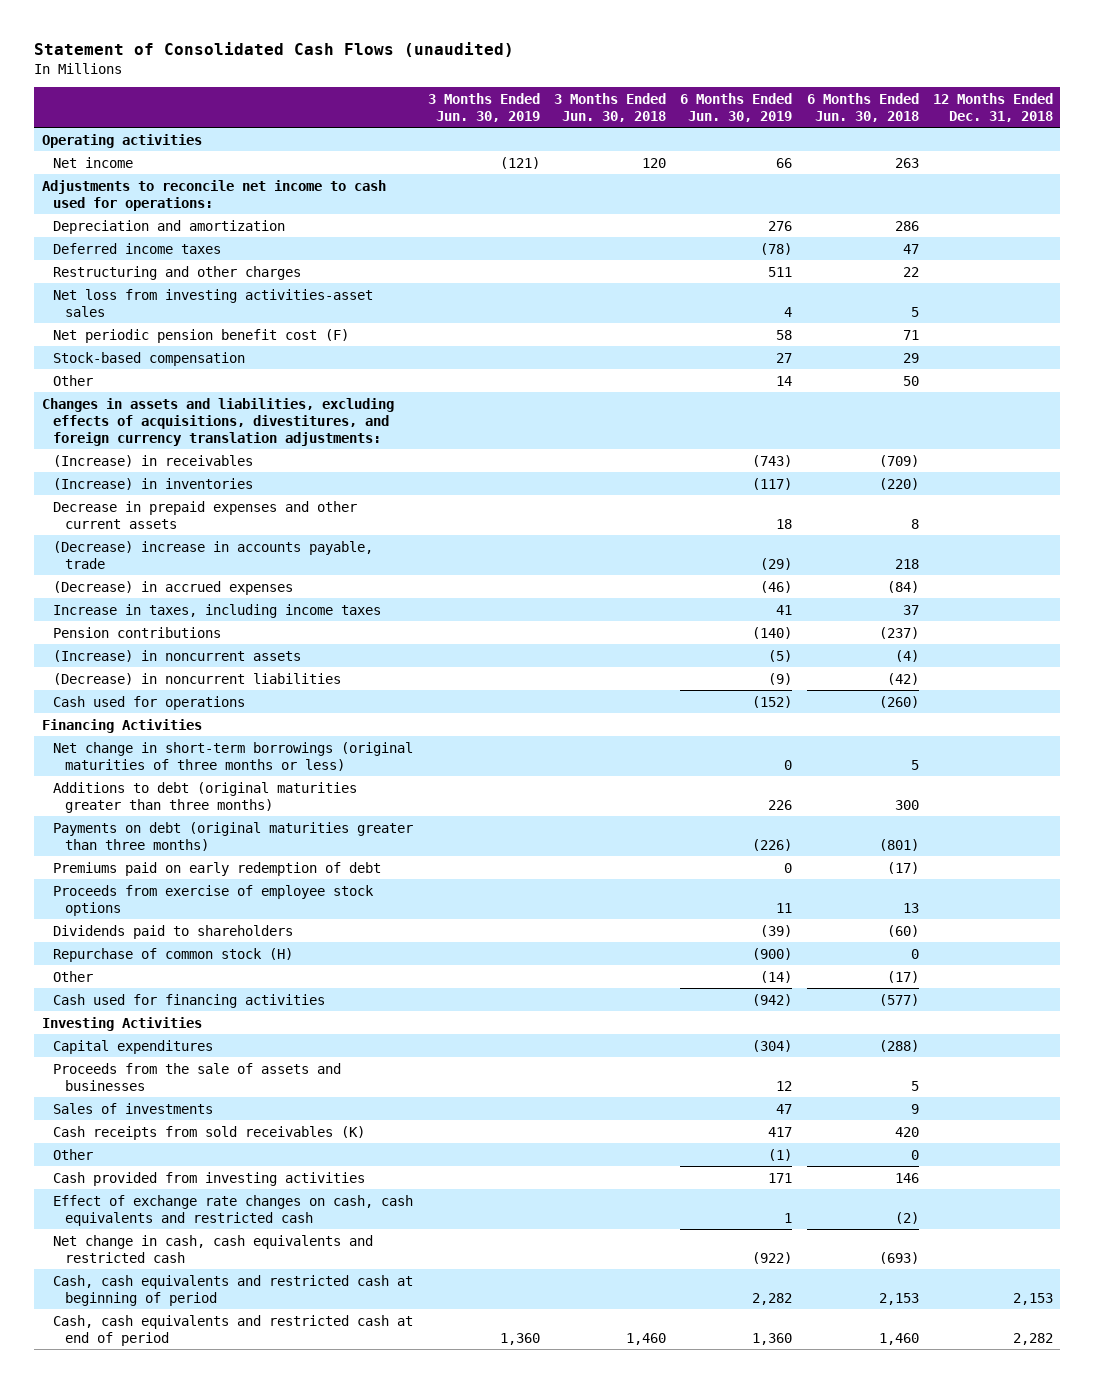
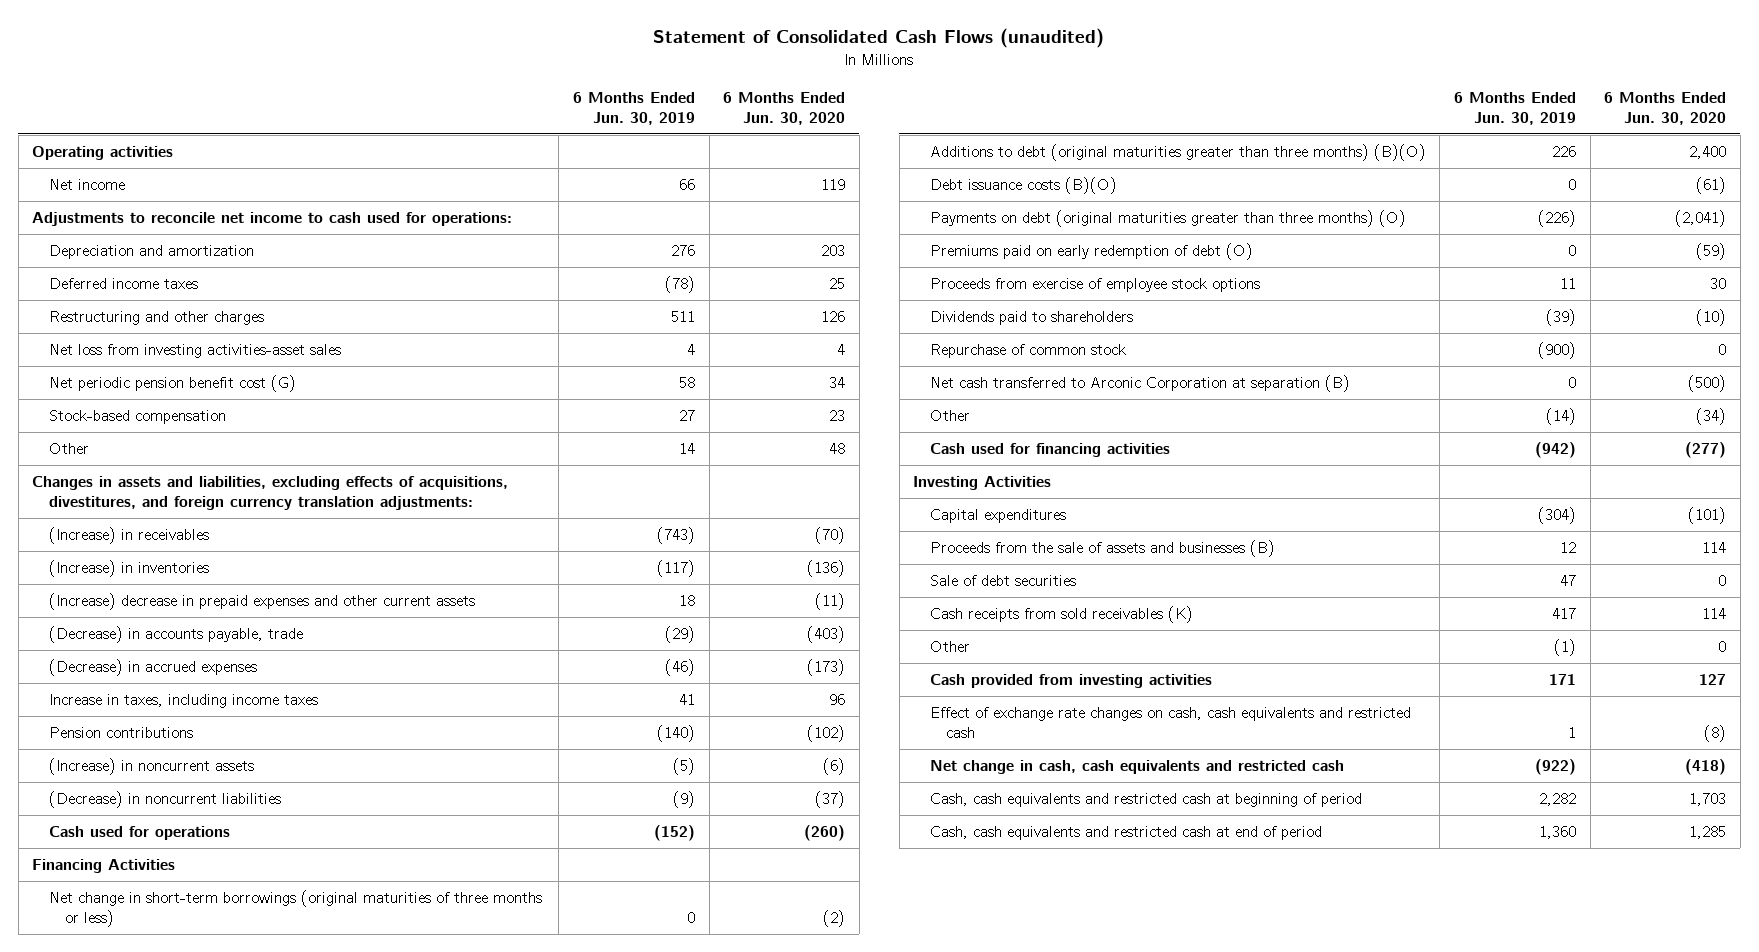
[427,92,540,122] 3 Months Ended Jun. 30, 2019 -> none
[553,92,666,122] 3 Months Ended Jun. 30, 2018 -> none
[806,92,919,122] 6 Months Ended Jun. 30, 2018 -> none
[932,92,1053,122] 12 Months Ended Dec. 31, 2018 -> none
none -> [723,91,846,125] 6 Months Ended Jun. 30, 2020
[53,328,350,343] Net periodic pension benefit cost (F) -> [48,374,296,392] Net periodic pension benefit cost (G)
[53,500,358,529] Decrease in prepaid expenses and other current assets -> [48,592,475,610] (Increase) decrease in prepaid expenses and other current assets
[53,540,374,569] (Decrease) increase in accounts payable, trade -> [48,625,303,643] (Decrease) in accounts payable, trade
[53,781,358,813] Additions to debt (original maturities greater than three months) -> [929,143,1426,161] Additions to debt (original maturities greater than three months) (B)(O)
none -> [929,176,1117,194] Debt issuance costs (B)(O)
[53,821,414,851] Payments on debt (original maturities greater than three months) -> [929,209,1406,227] Payments on debt (original maturities greater than three months) (O)
[53,861,382,876] Premiums paid on early redemption of debt -> [929,242,1253,260] Premiums paid on early redemption of debt (O)
[53,947,294,962] Repurchase of common stock (H) -> [929,343,1126,358] Repurchase of common stock
none -> [929,374,1350,392] Net cash transferred to Arconic Corporation at separation (B)
[53,1102,214,1114] Sales of investments -> none
[53,1062,342,1091] Proceeds from the sale of assets and businesses -> [929,539,1275,557] Proceeds from the sale of assets and businesses (B)
none -> [929,574,1076,586] Sale of debt securities

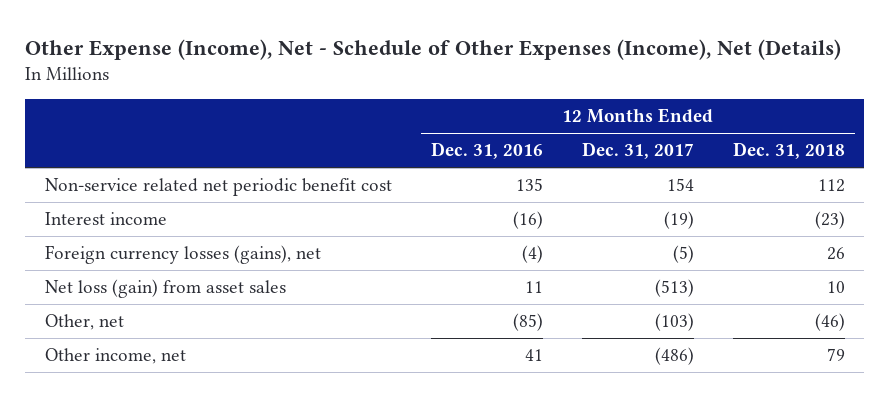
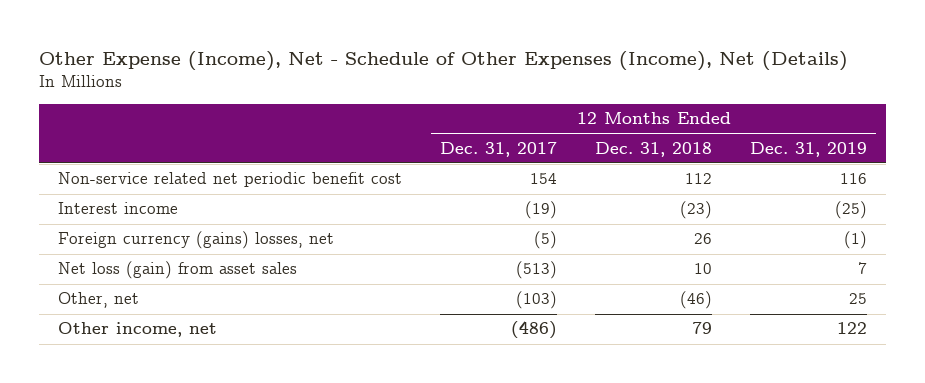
[430,142,543,160] Dec. 31, 2016 -> none
none -> [749,141,867,157] Dec. 31, 2019
[44,245,321,265] Foreign currency losses (gains), net -> [58,231,335,250] Foreign currency (gains) losses, net

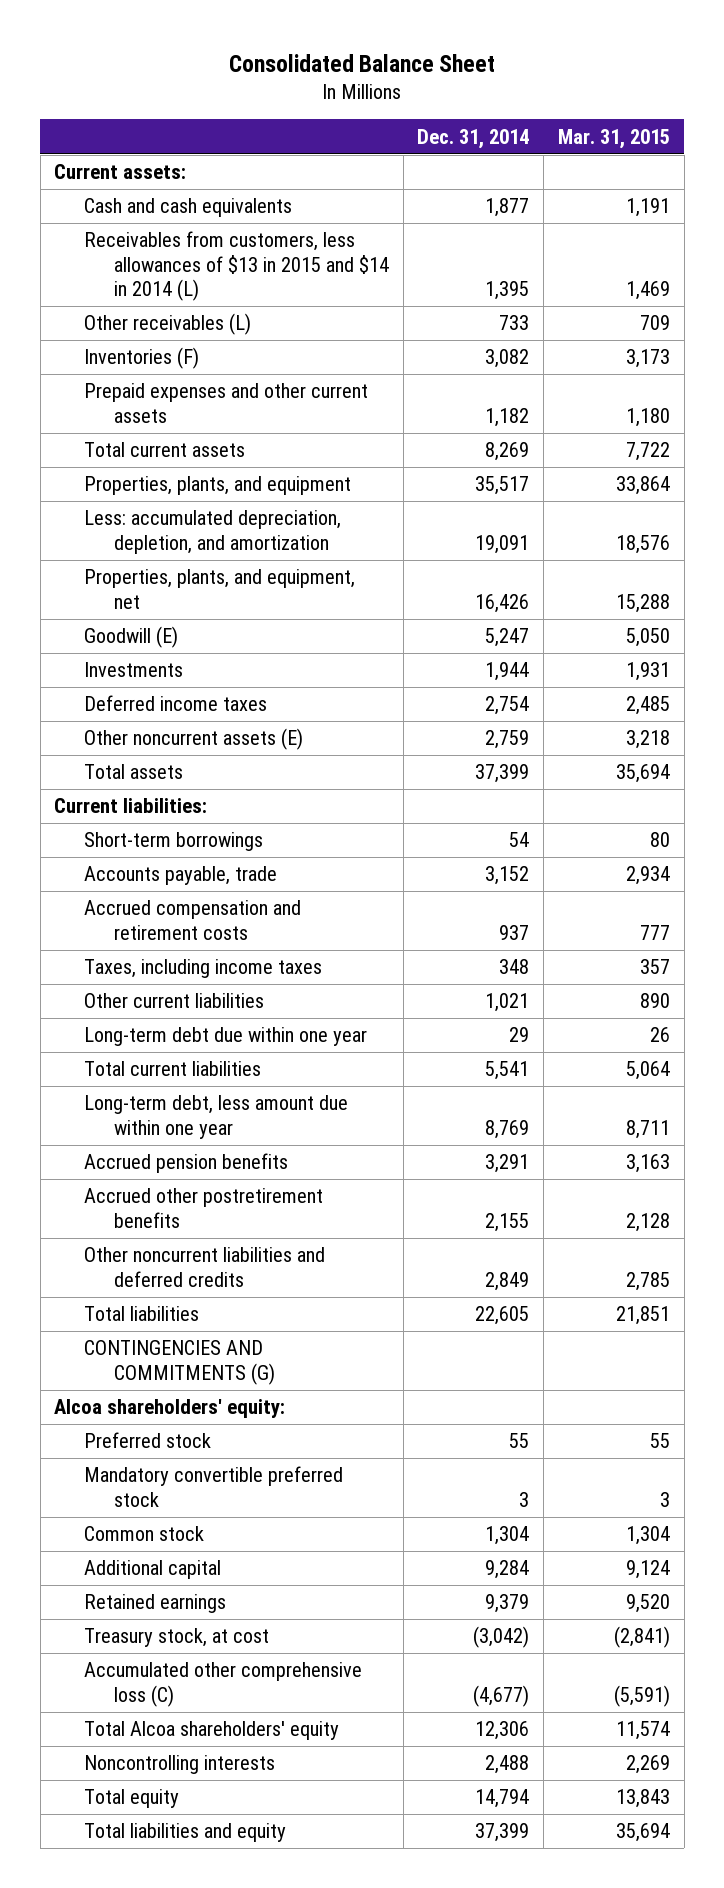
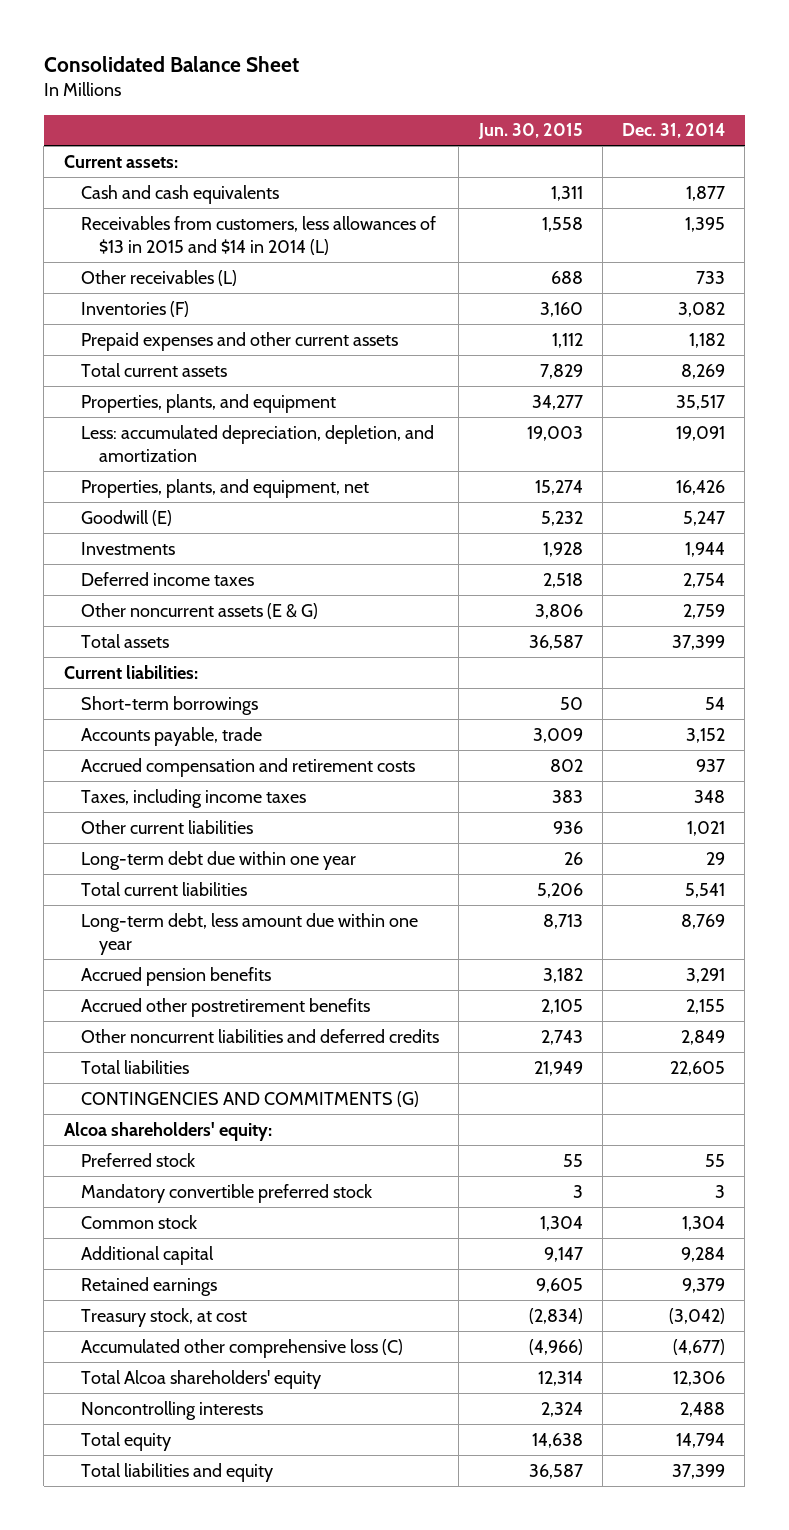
[557,128,670,149] Mar. 31, 2015 -> none
none -> [477,123,583,140] Jun. 30, 2015
[84,728,304,751] Other noncurrent assets (E) -> [81,602,319,619] Other noncurrent assets (E & G)

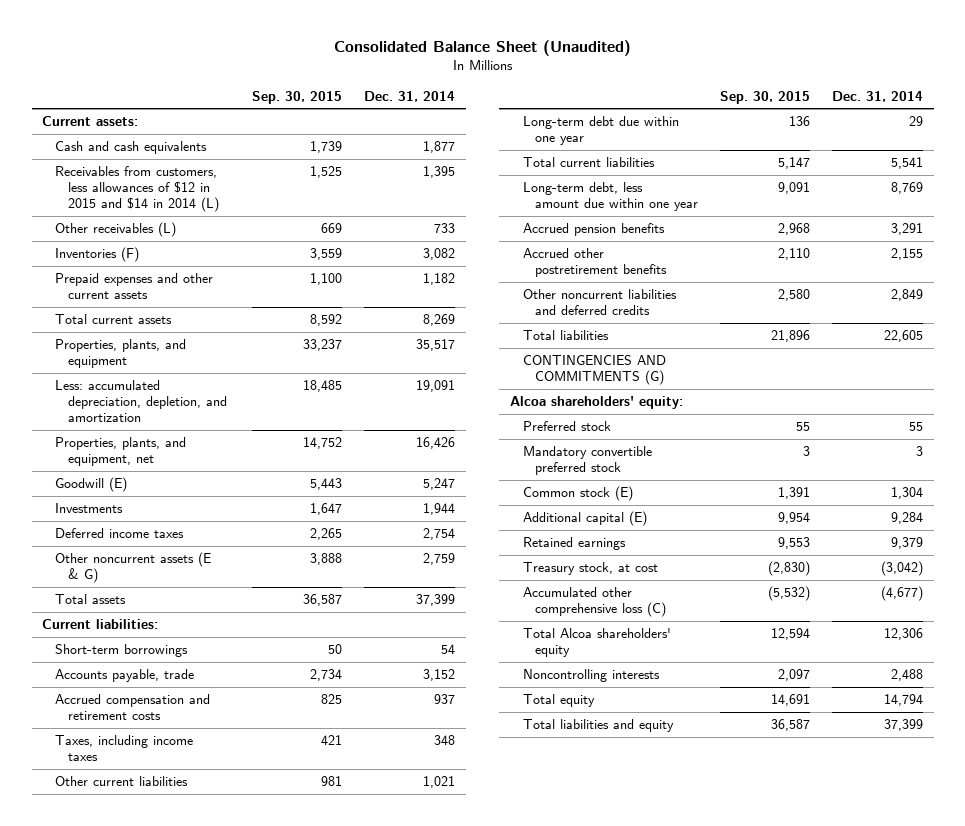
[43,56,299,73] Consolidated Balance Sheet -> [333,40,631,57] Consolidated Balance Sheet (Unaudited)
[477,123,583,140] Jun. 30, 2015 -> none
none -> [252,90,343,104] Sep. 30, 2015
[81,215,437,256] Receivables from customers, less allowances of $13 in 2015 and $14 in 2014 (L) -> [55,165,219,213] Receivables from customers, less allowances of $12 in 2015 and $14 in 2014 (L)
[81,1214,198,1229] Common stock -> [522,485,633,501] Common stock (E)
[81,1245,215,1265] Additional capital -> [522,510,647,526] Additional capital (E)

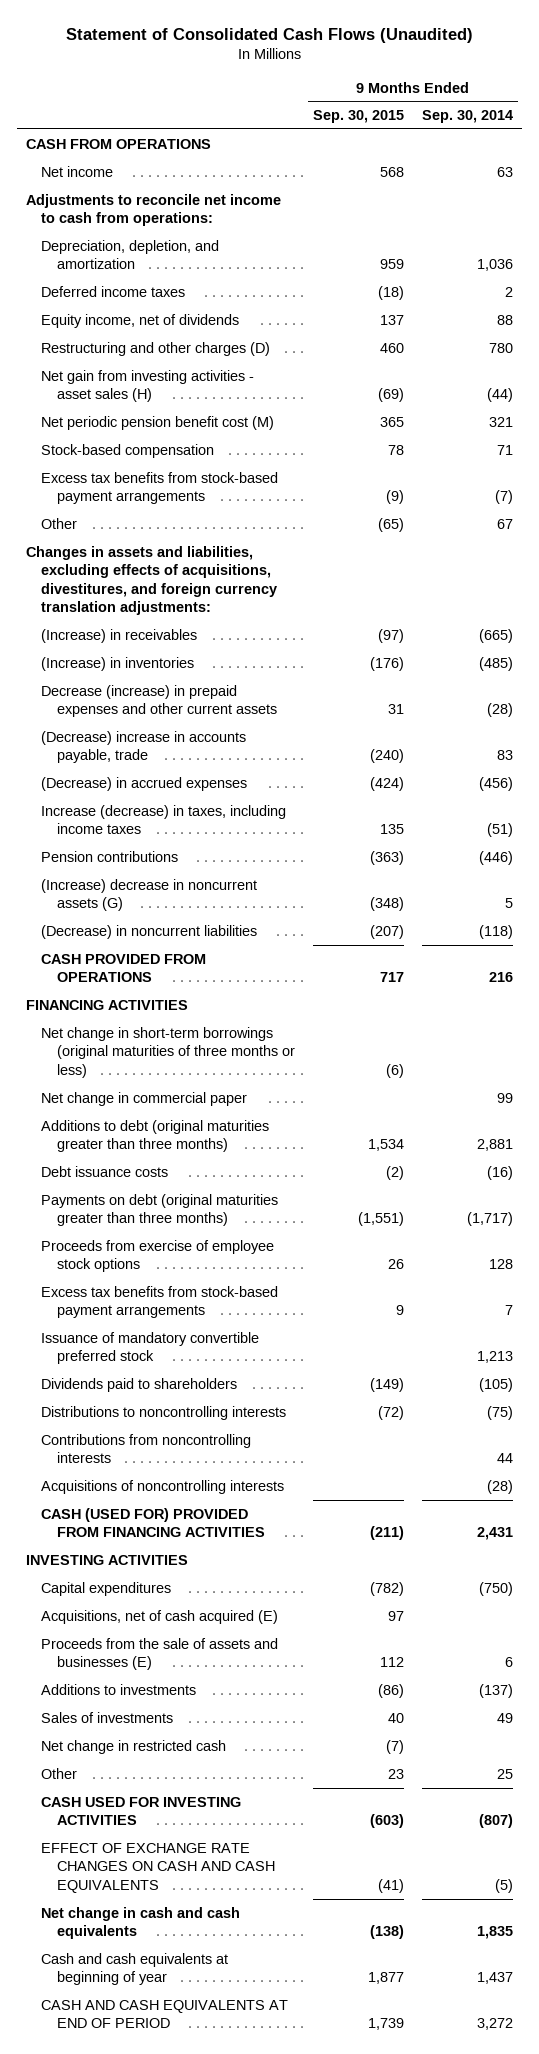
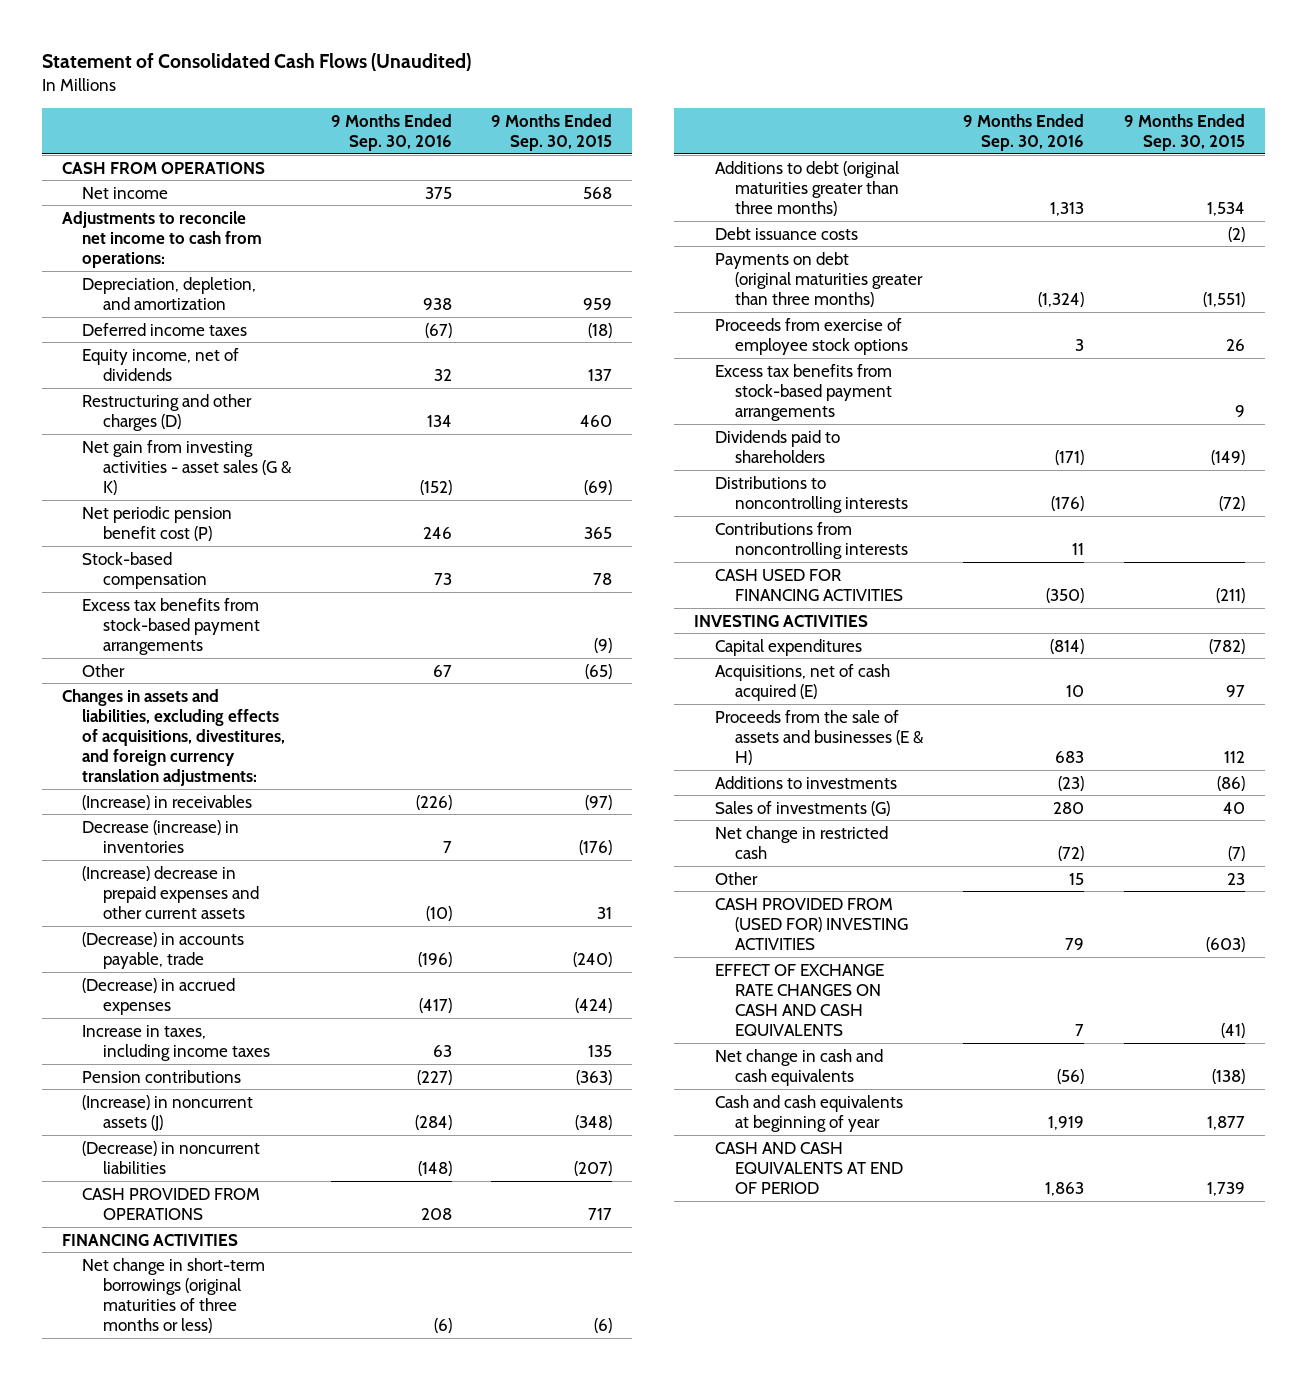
[422,110,514,124] Sep. 30, 2014 -> none
none -> [330,113,452,151] 9 Months Ended Sep. 30, 2016
[41,369,255,403] Net gain from investing activities - asset sales (H) -> [82,439,292,495] Net gain from investing activities - asset sales (G & K)
[41,415,275,430] Net periodic pension benefit cost (M) -> [82,505,233,541] Net periodic pension benefit cost (P)
[41,656,195,671] (Increase) in inventories -> [82,819,240,853] Decrease (increase) in inventories
[41,684,277,718] Decrease (increase) in prepaid expenses and other current assets -> [82,865,259,919] (Increase) decrease in prepaid expenses and other current assets
[41,730,247,764] (Decrease) increase in accounts payable, trade -> [82,931,245,969] (Decrease) in accounts payable, trade
[41,804,287,835] Increase (decrease) in taxes, including income taxes -> [82,1024,270,1061] Increase in taxes, including income taxes
[41,878,258,912] (Increase) decrease in noncurrent assets (G) -> [82,1094,254,1131] (Increase) in noncurrent assets (J)
[41,1091,248,1106] Net change in commercial paper -> none
[41,1331,260,1365] Issuance of mandatory convertible preferred stock -> none
[41,1479,285,1494] Acquisitions of noncontrolling interests -> none
[41,1507,265,1538] CASH (USED FOR) PROVIDED FROM FINANCING ACTIVITIES -> [714,568,903,601] CASH USED FOR FINANCING ACTIVITIES
[41,1637,279,1671] Proceeds from the sale of assets and businesses (E) -> [714,709,924,765] Proceeds from the sale of assets and businesses (E & H)
[41,1711,174,1723] Sales of investments -> [714,800,890,816] Sales of investments (G)
[41,1796,242,1826] CASH USED FOR INVESTING ACTIVITIES -> [714,897,908,950] CASH PROVIDED FROM (USED FOR) INVESTING ACTIVITIES

